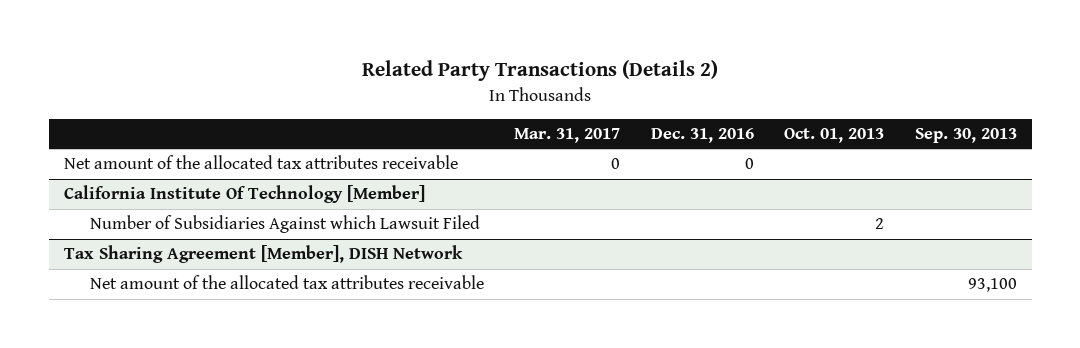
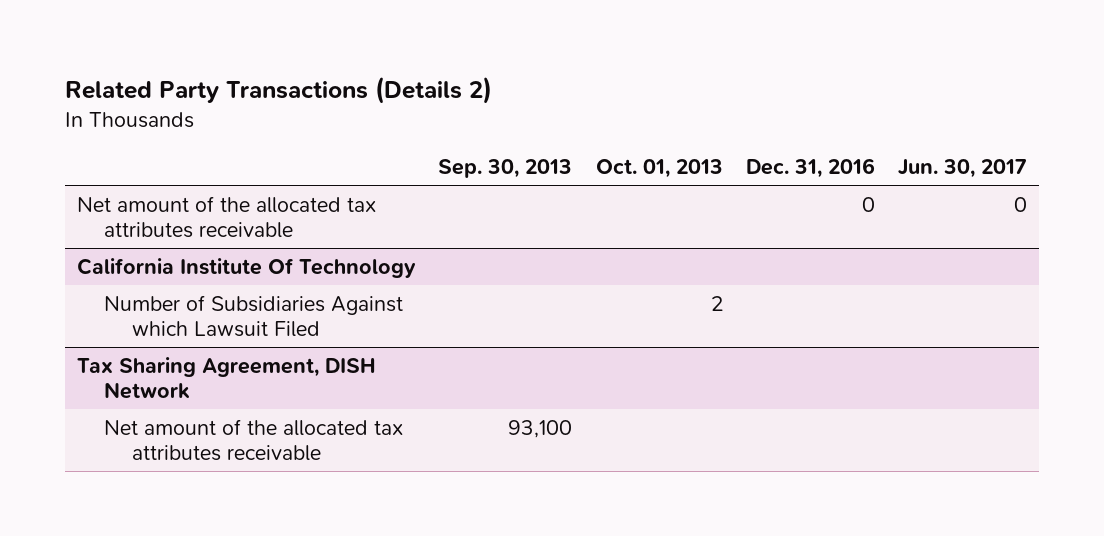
[514,127,621,143] Mar. 31, 2017 -> none
none -> [898,159,1028,179] Jun. 30, 2017
[63,185,425,204] California Institute Of Technology [Member] -> [76,257,416,278] California Institute Of Technology
[63,245,463,264] Tax Sharing Agreement [Member], DISH Network -> [76,356,376,399] Tax Sharing Agreement, DISH Network

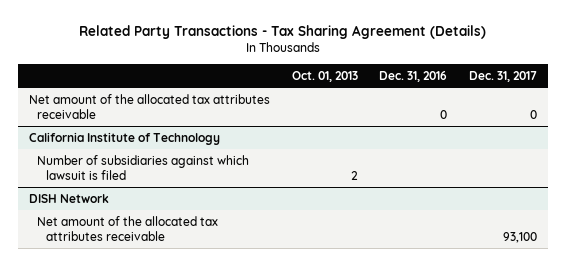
[65,76,493,105] Related Party Transactions (Details 2) -> [79,25,487,40] Related Party Transactions - Tax Sharing Agreement (Details)
[438,159,573,179] Sep. 30, 2013 -> none
[898,159,1028,179] Jun. 30, 2017 -> none
none -> [469,70,538,82] Dec. 31, 2017
[76,257,416,278] California Institute Of Technology -> [28,131,220,145] California Institute of Technology
[104,294,404,337] Number of Subsidiaries Against which Lawsuit Filed -> [37,154,250,180] Number of subsidiaries against which lawsuit is filed
[76,356,376,399] Tax Sharing Agreement, DISH Network -> [28,193,109,203] DISH Network

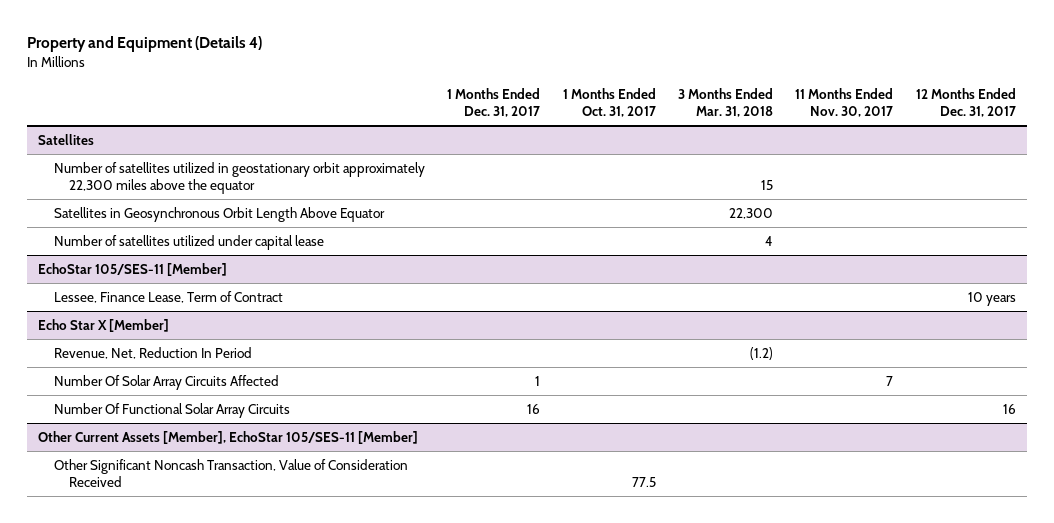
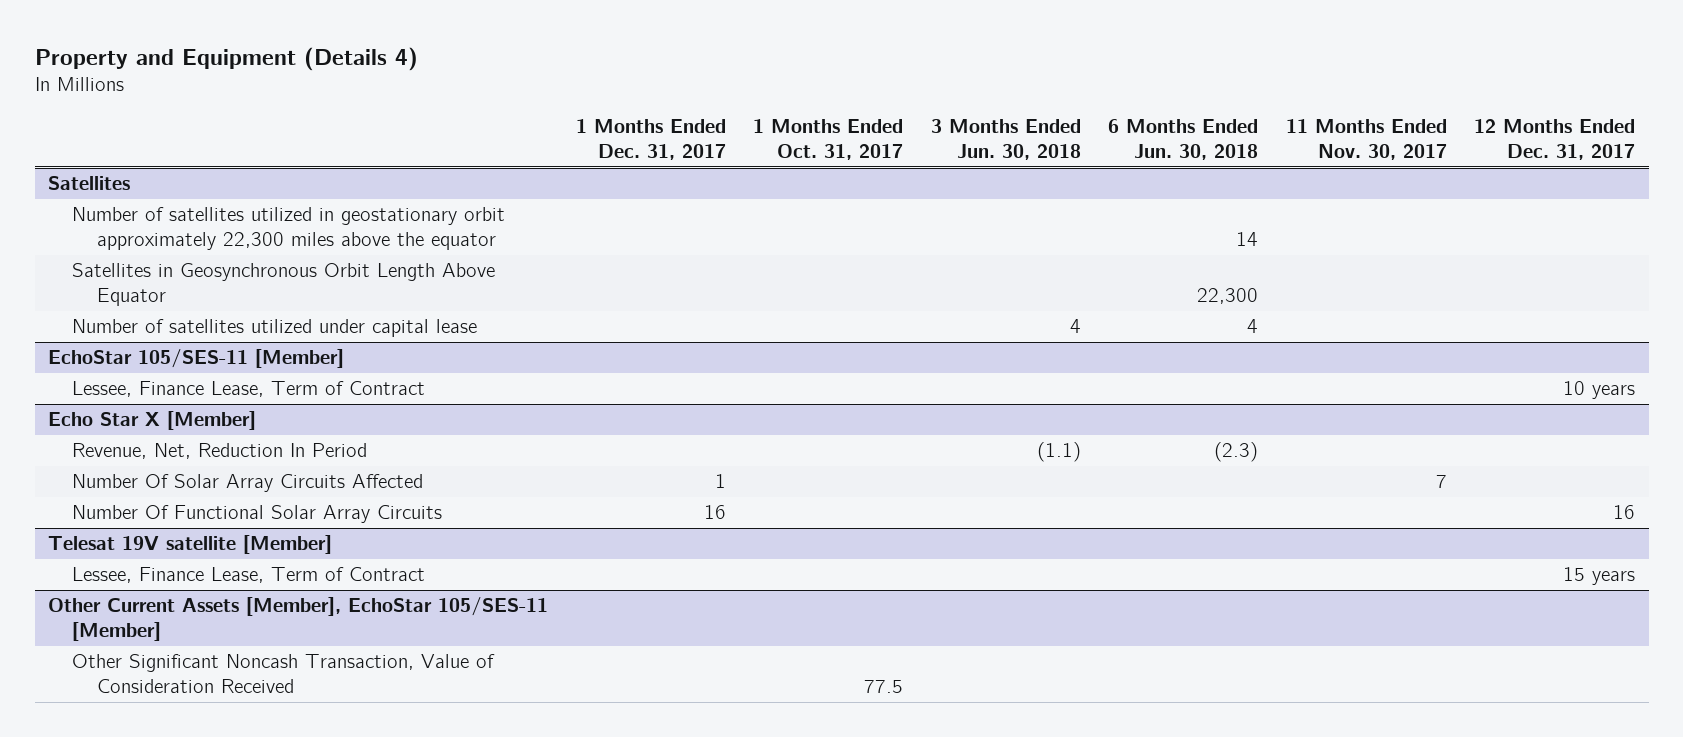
[677,88,773,118] 3 Months Ended Mar. 31, 2018 -> none
none -> [930,119,1081,161] 3 Months Ended Jun. 30, 2018
none -> [1108,119,1259,161] 6 Months Ended Jun. 30, 2018
none -> [48,535,333,555] Telesat 19V satellite [Member]
none -> [72,567,426,584] Lessee, Finance Lease, Term of Contract

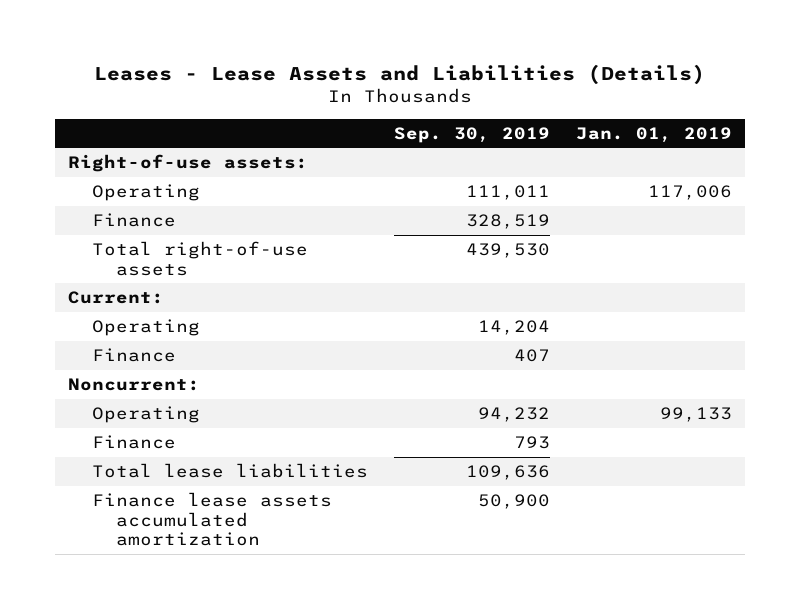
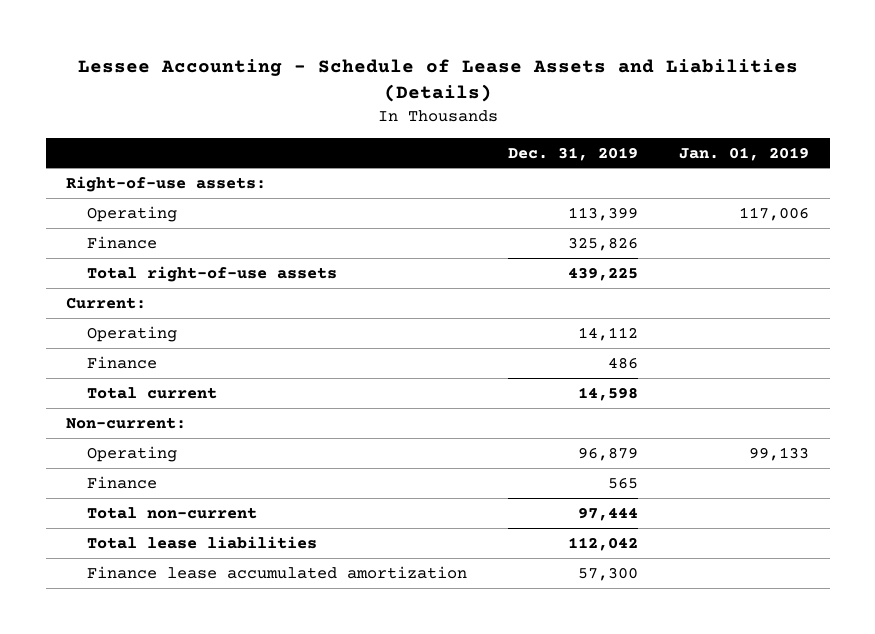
[93,64,705,86] Leases - Lease Assets and Liabilities (Details) -> [77,58,798,103] Lessee Accounting - Schedule of Lease Assets and Liabilities (Details)
[394,126,551,143] Sep. 30, 2019 -> none
none -> [508,146,639,161] Dec. 31, 2019
none -> [87,386,218,399] Total current
[67,378,200,392] Noncurrent: -> [66,416,187,429] Non-current:
none -> [87,506,258,519] Total non-current
[92,492,333,546] Finance lease assets accumulated amortization -> [87,565,468,579] Finance lease accumulated amortization

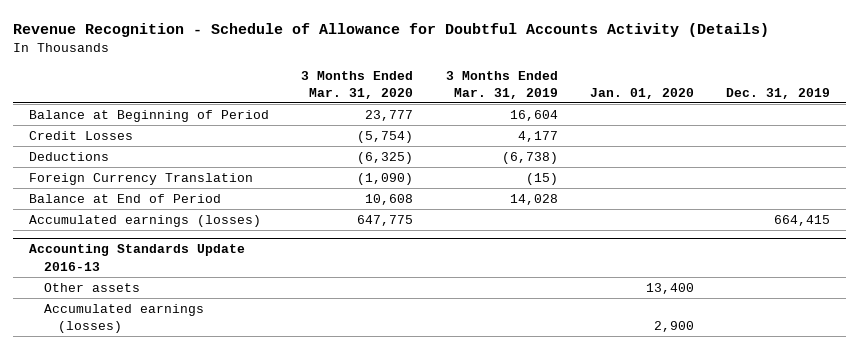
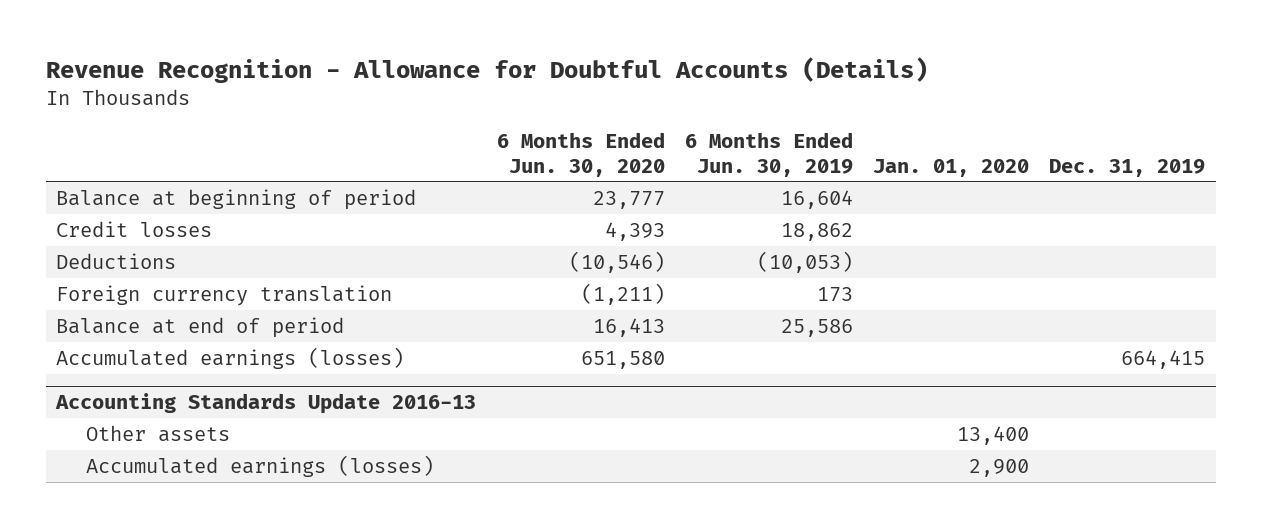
[13,22,770,37] Revenue Recognition - Schedule of Allowance for Doubtful Accounts Activity (Details) -> [46,56,929,83] Revenue Recognition - Allowance for Doubtful Accounts (Details)
[301,70,414,99] 3 Months Ended Mar. 31, 2020 -> none
[445,70,558,99] 3 Months Ended Mar. 31, 2019 -> none
none -> [496,132,665,177] 6 Months Ended Jun. 30, 2020
none -> [684,132,853,177] 6 Months Ended Jun. 30, 2019
[29,109,270,122] Balance at Beginning of Period -> [56,189,417,211] Balance at beginning of period
[29,130,134,140] Credit Losses -> [56,221,213,238] Credit losses
[29,172,254,185] Foreign Currency Translation -> [56,285,393,307] Foreign currency translation
[29,193,222,203] Balance at End of Period -> [56,317,345,339] Balance at end of period

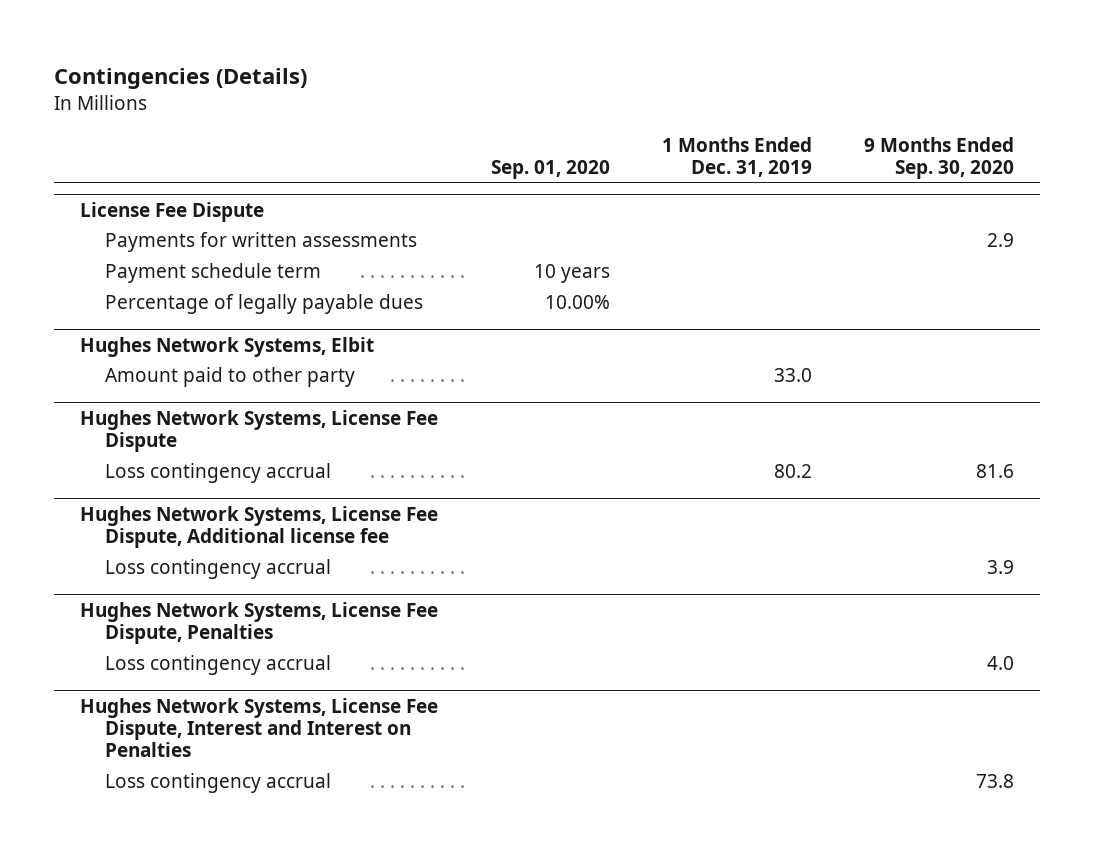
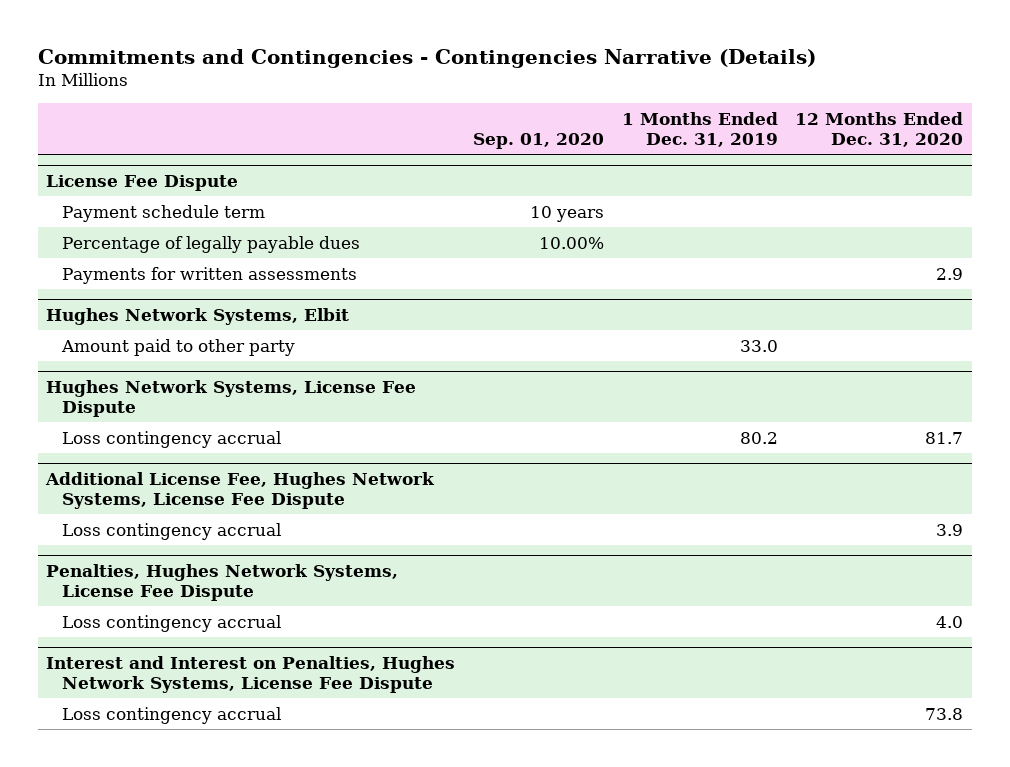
[54,68,308,90] Contingencies (Details) -> [37,48,816,68] Commitments and Contingencies - Contingencies Narrative (Details)
[864,136,1015,179] 9 Months Ended Sep. 30, 2020 -> none
none -> [795,111,964,147] 12 Months Ended Dec. 31, 2020
[104,232,417,253] Payments for written assessments -> [61,266,357,284] Payments for written assessments
[80,505,439,548] Hughes Network Systems, License Fee Dispute, Additional license fee -> [45,471,436,509] Additional License Fee, Hughes Network Systems, License Fee Dispute
[80,601,439,644] Hughes Network Systems, License Fee Dispute, Penalties -> [46,563,399,601] Penalties, Hughes Network Systems, License Fee Dispute
[80,697,439,758] Hughes Network Systems, License Fee Dispute, Interest and Interest on Penalties -> [46,655,456,693] Interest and Interest on Penalties, Hughes Network Systems, License Fee Dispute

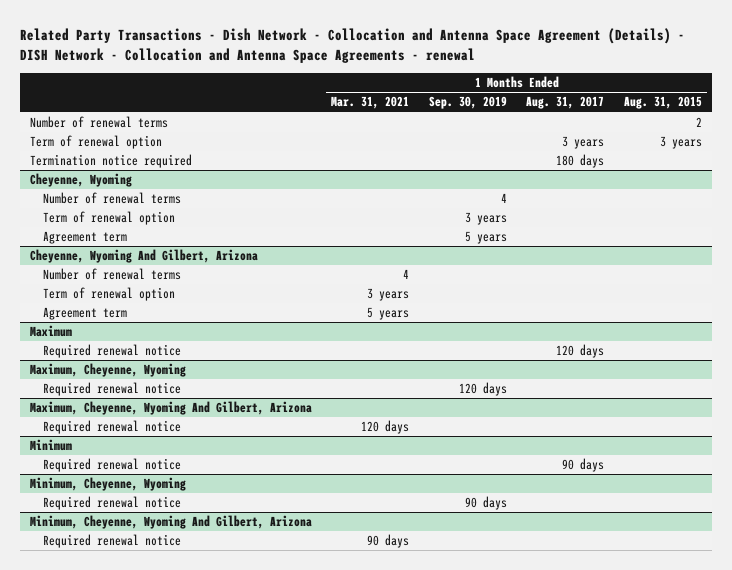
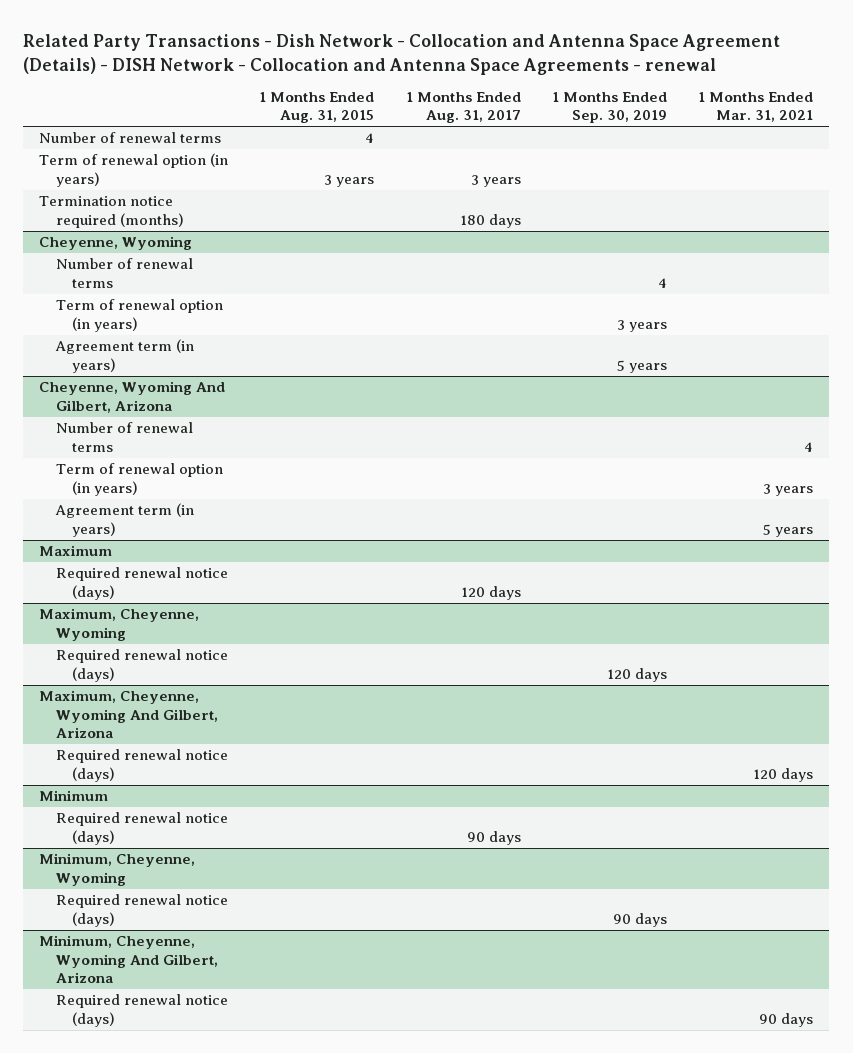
[695,117,702,128] 2 -> [365,133,375,144] 4
[29,135,162,150] Term of renewal option -> [39,153,229,187] Term of renewal option (in years)
[29,154,192,169] Termination notice required -> [39,196,184,228] Termination notice required (months)
[42,211,175,226] Term of renewal option -> [55,299,223,332] Term of renewal option (in years)
[42,231,127,245] Agreement term -> [54,339,194,373] Agreement term (in years)
[42,287,175,302] Term of renewal option -> [55,463,223,496] Term of renewal option (in years)
[42,307,127,321] Agreement term -> [54,503,194,537] Agreement term (in years)
[42,344,181,359] Required renewal notice -> [55,567,228,600] Required renewal notice (days)
[42,382,181,397] Required renewal notice -> [55,649,228,682] Required renewal notice (days)
[42,420,181,435] Required renewal notice -> [55,749,228,782] Required renewal notice (days)
[42,458,181,473] Required renewal notice -> [55,812,228,845] Required renewal notice (days)
[42,496,181,511] Required renewal notice -> [55,894,228,927] Required renewal notice (days)
[42,534,181,549] Required renewal notice -> [55,994,228,1027] Required renewal notice (days)

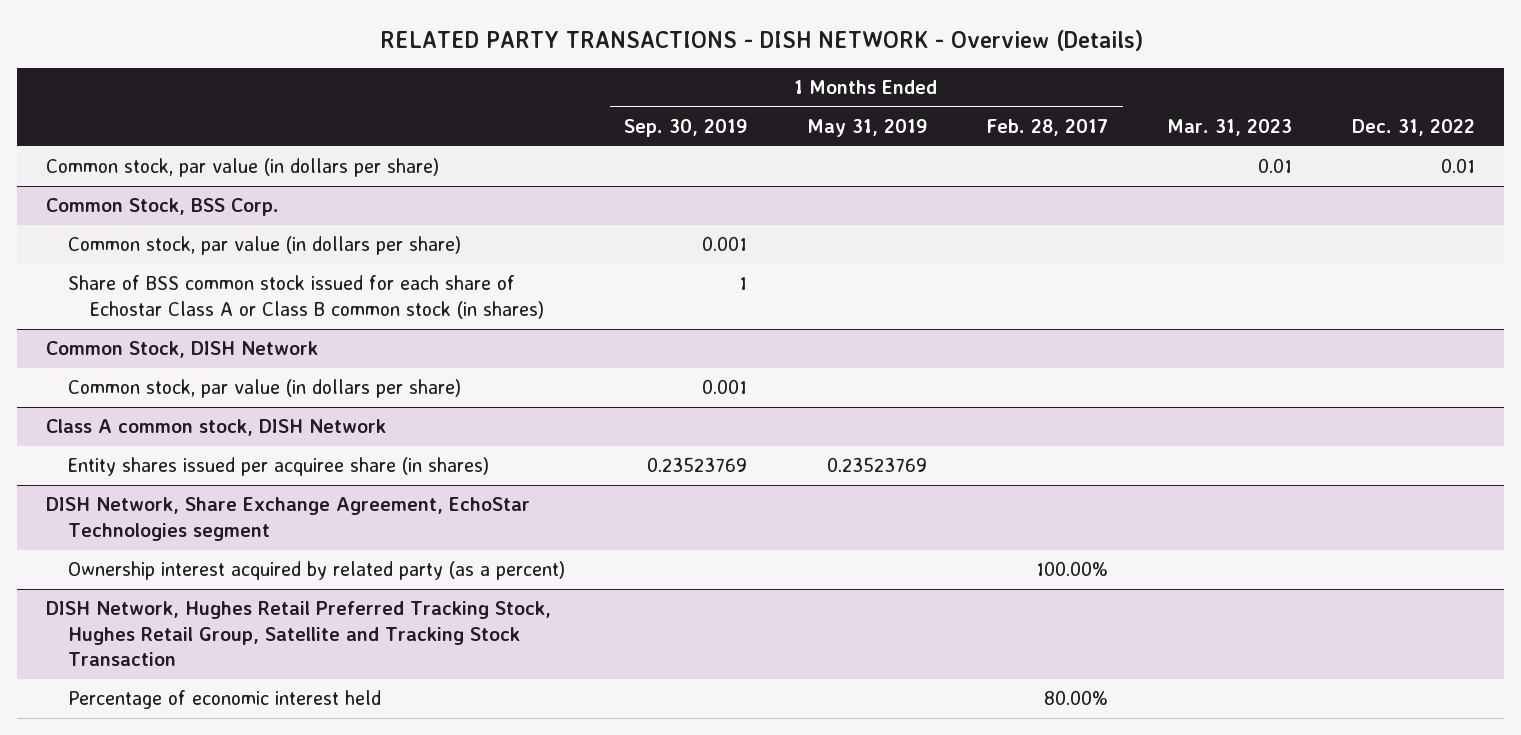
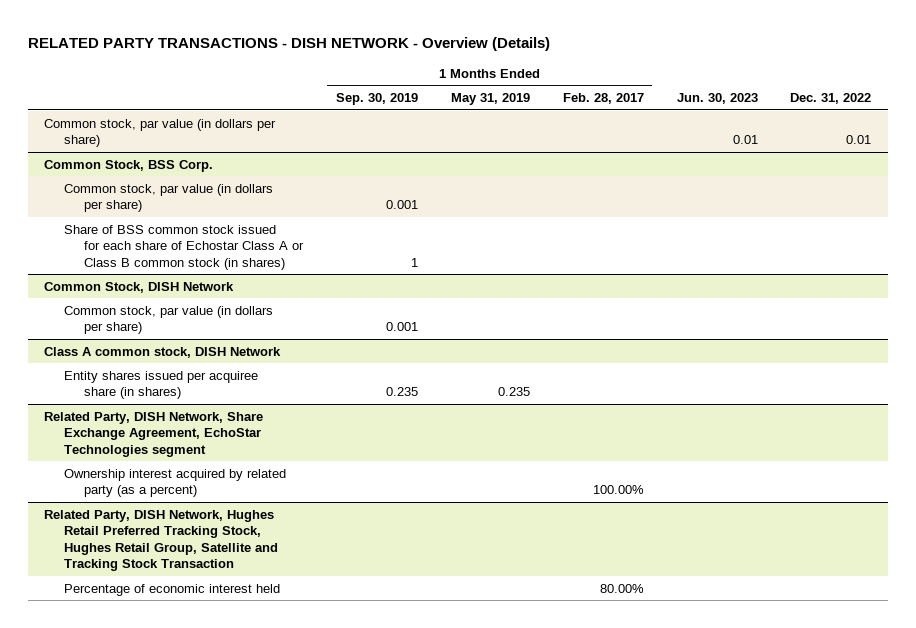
[1167,119,1293,137] Mar. 31, 2023 -> none
none -> [676,93,758,105] Jun. 30, 2023
[647,457,748,473] 0.23523769 -> [385,387,418,397] 0.235
[826,457,927,473] 0.23523769 -> [497,387,530,397] 0.235
[46,497,531,541] DISH Network, Share Exchange Agreement, EchoStar Technologies segment -> [44,411,264,457] Related Party, DISH Network, Share Exchange Agreement, EchoStar Technologies segment
[46,601,552,667] DISH Network, Hughes Retail Preferred Tracking Stock, Hughes Retail Group, Satellite and Tracking Stock Transaction -> [44,509,278,572] Related Party, DISH Network, Hughes Retail Preferred Tracking Stock, Hughes Retail Group, Satellite and Tracking Stock Transaction

